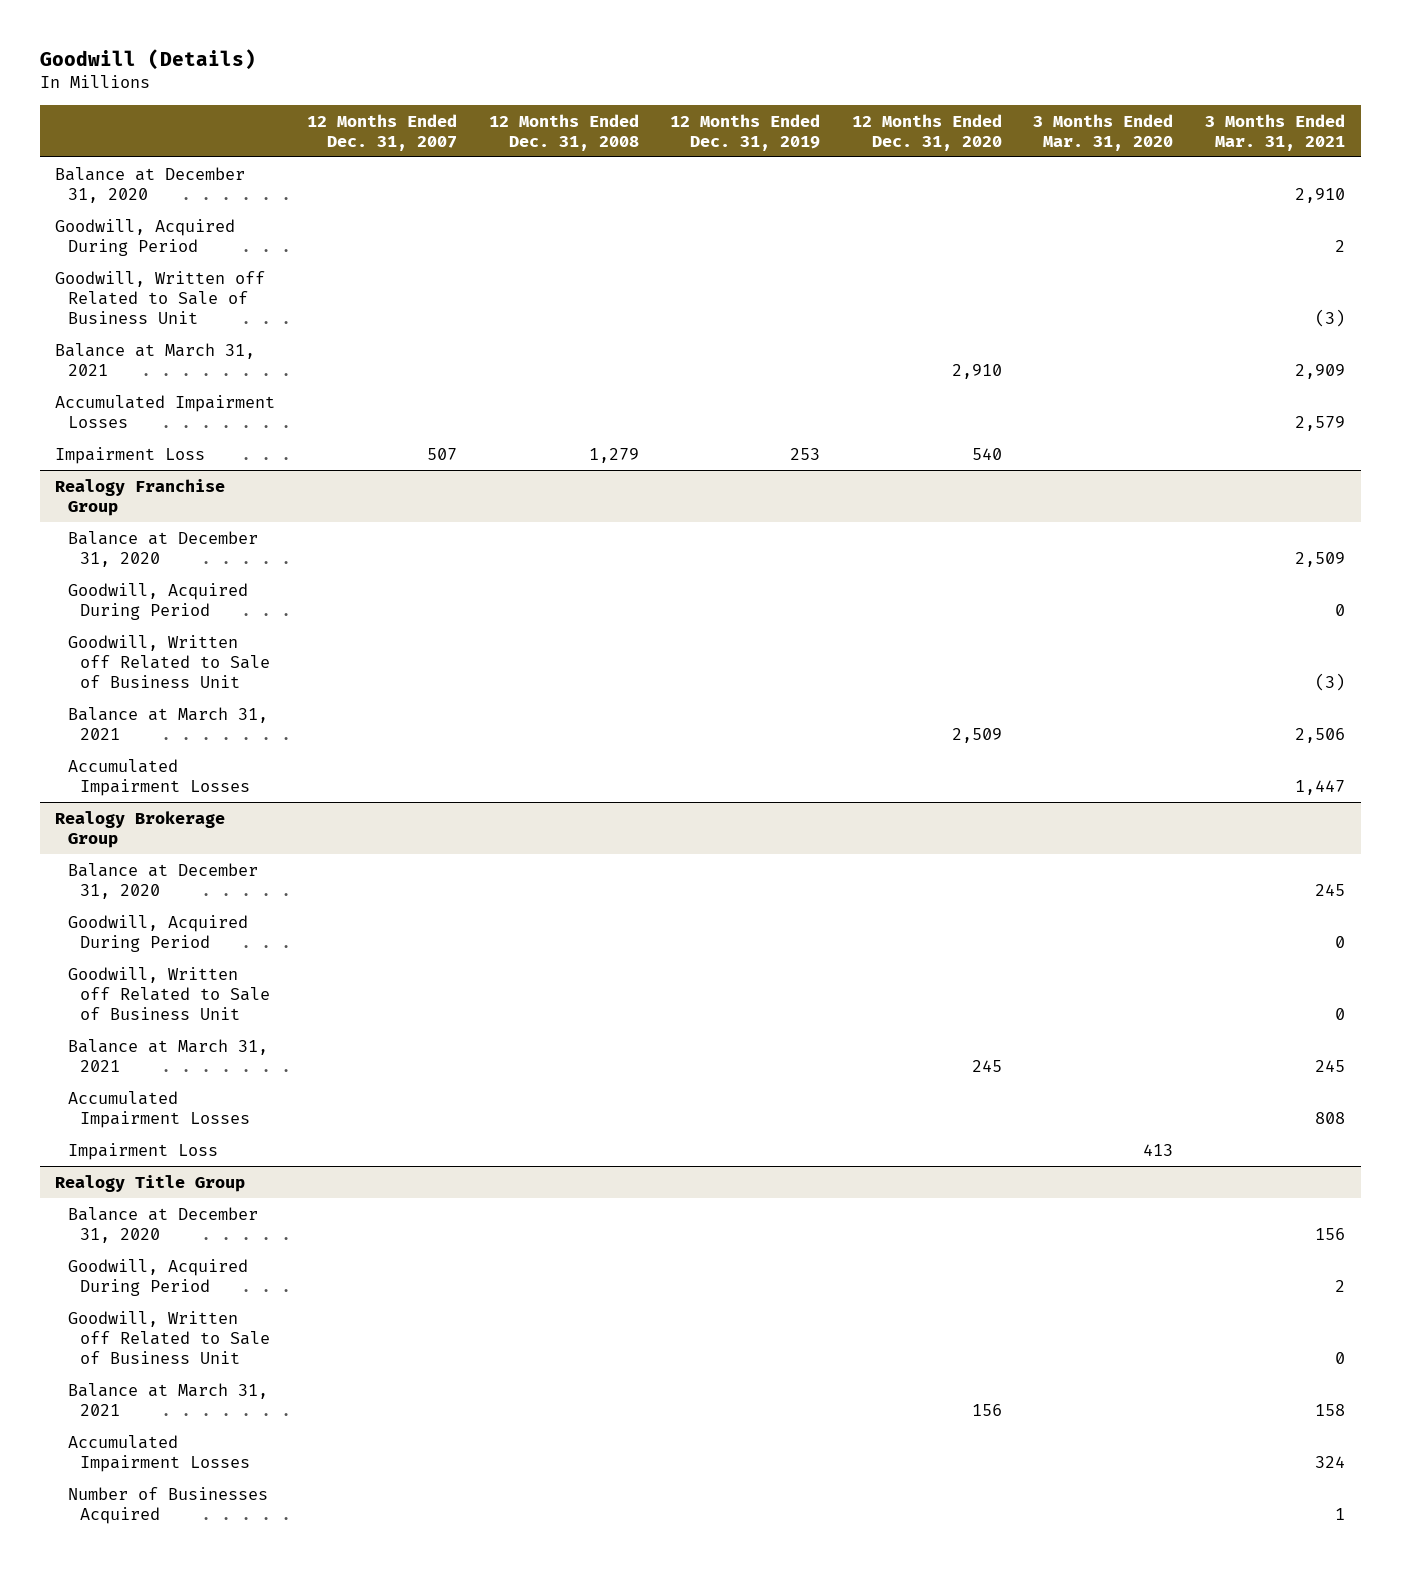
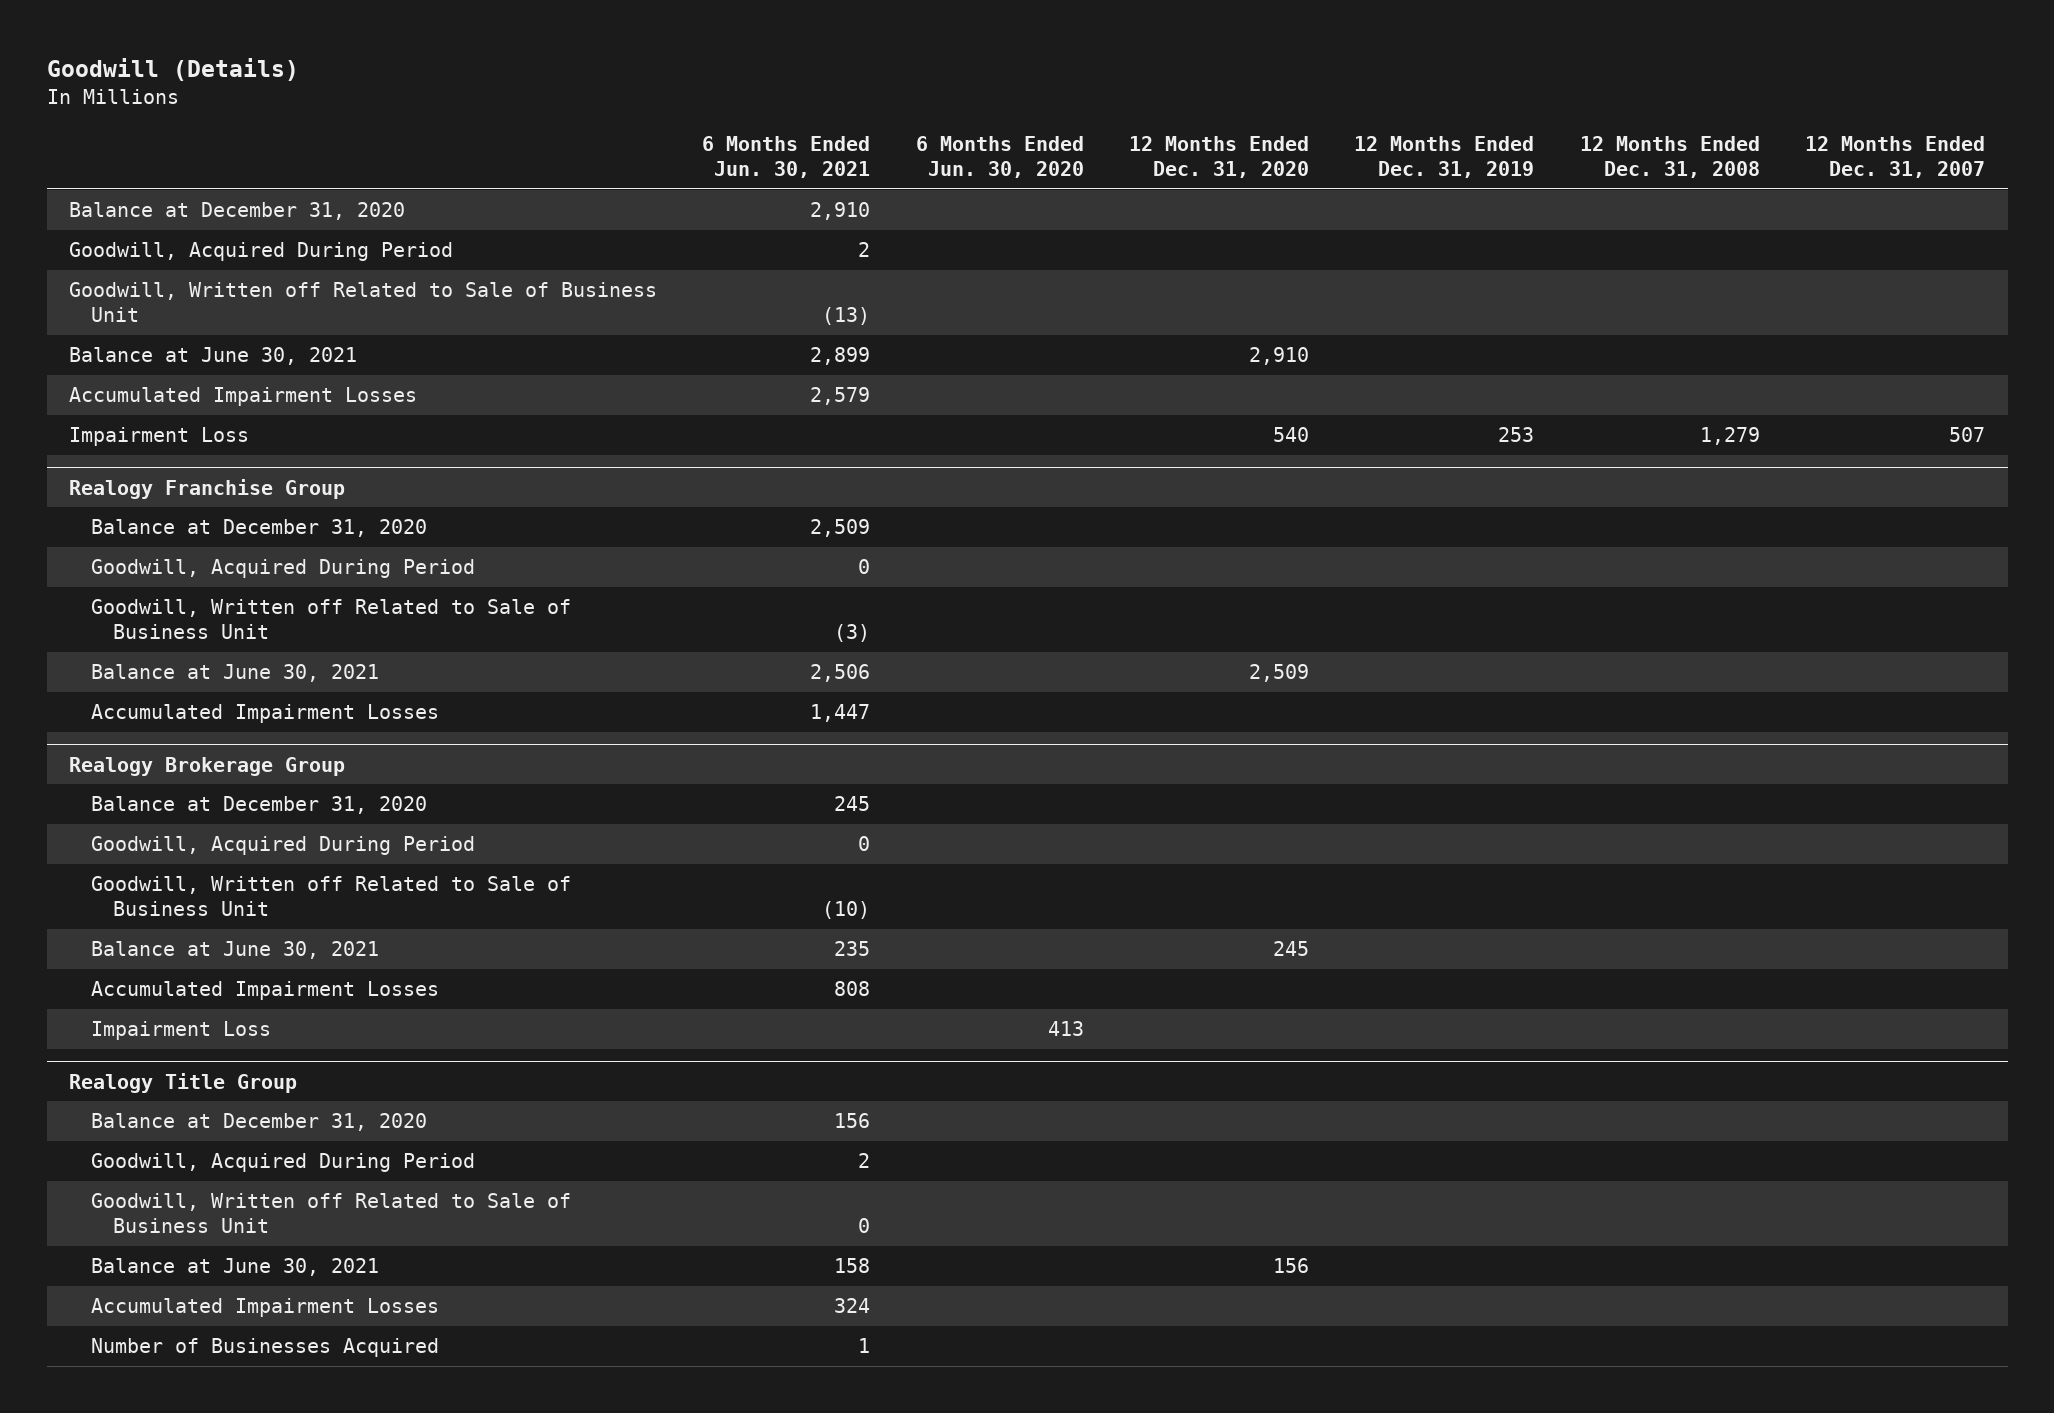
[1033,113,1174,151] 3 Months Ended Mar. 31, 2020 -> none
[1205,113,1346,151] 3 Months Ended Mar. 31, 2021 -> none
none -> [702,136,871,178] 6 Months Ended Jun. 30, 2021
none -> [915,136,1084,178] 6 Months Ended Jun. 30, 2020
[55,342,256,376] Balance at March 31, 2021 -> [69,347,358,366] Balance at June 30, 2021
[67,706,268,740] Balance at March 31, 2021 -> [91,664,380,683] Balance at June 30, 2021
[67,1038,268,1072] Balance at March 31, 2021 -> [91,941,380,960] Balance at June 30, 2021
[67,1382,268,1416] Balance at March 31, 2021 -> [91,1258,380,1277] Balance at June 30, 2021

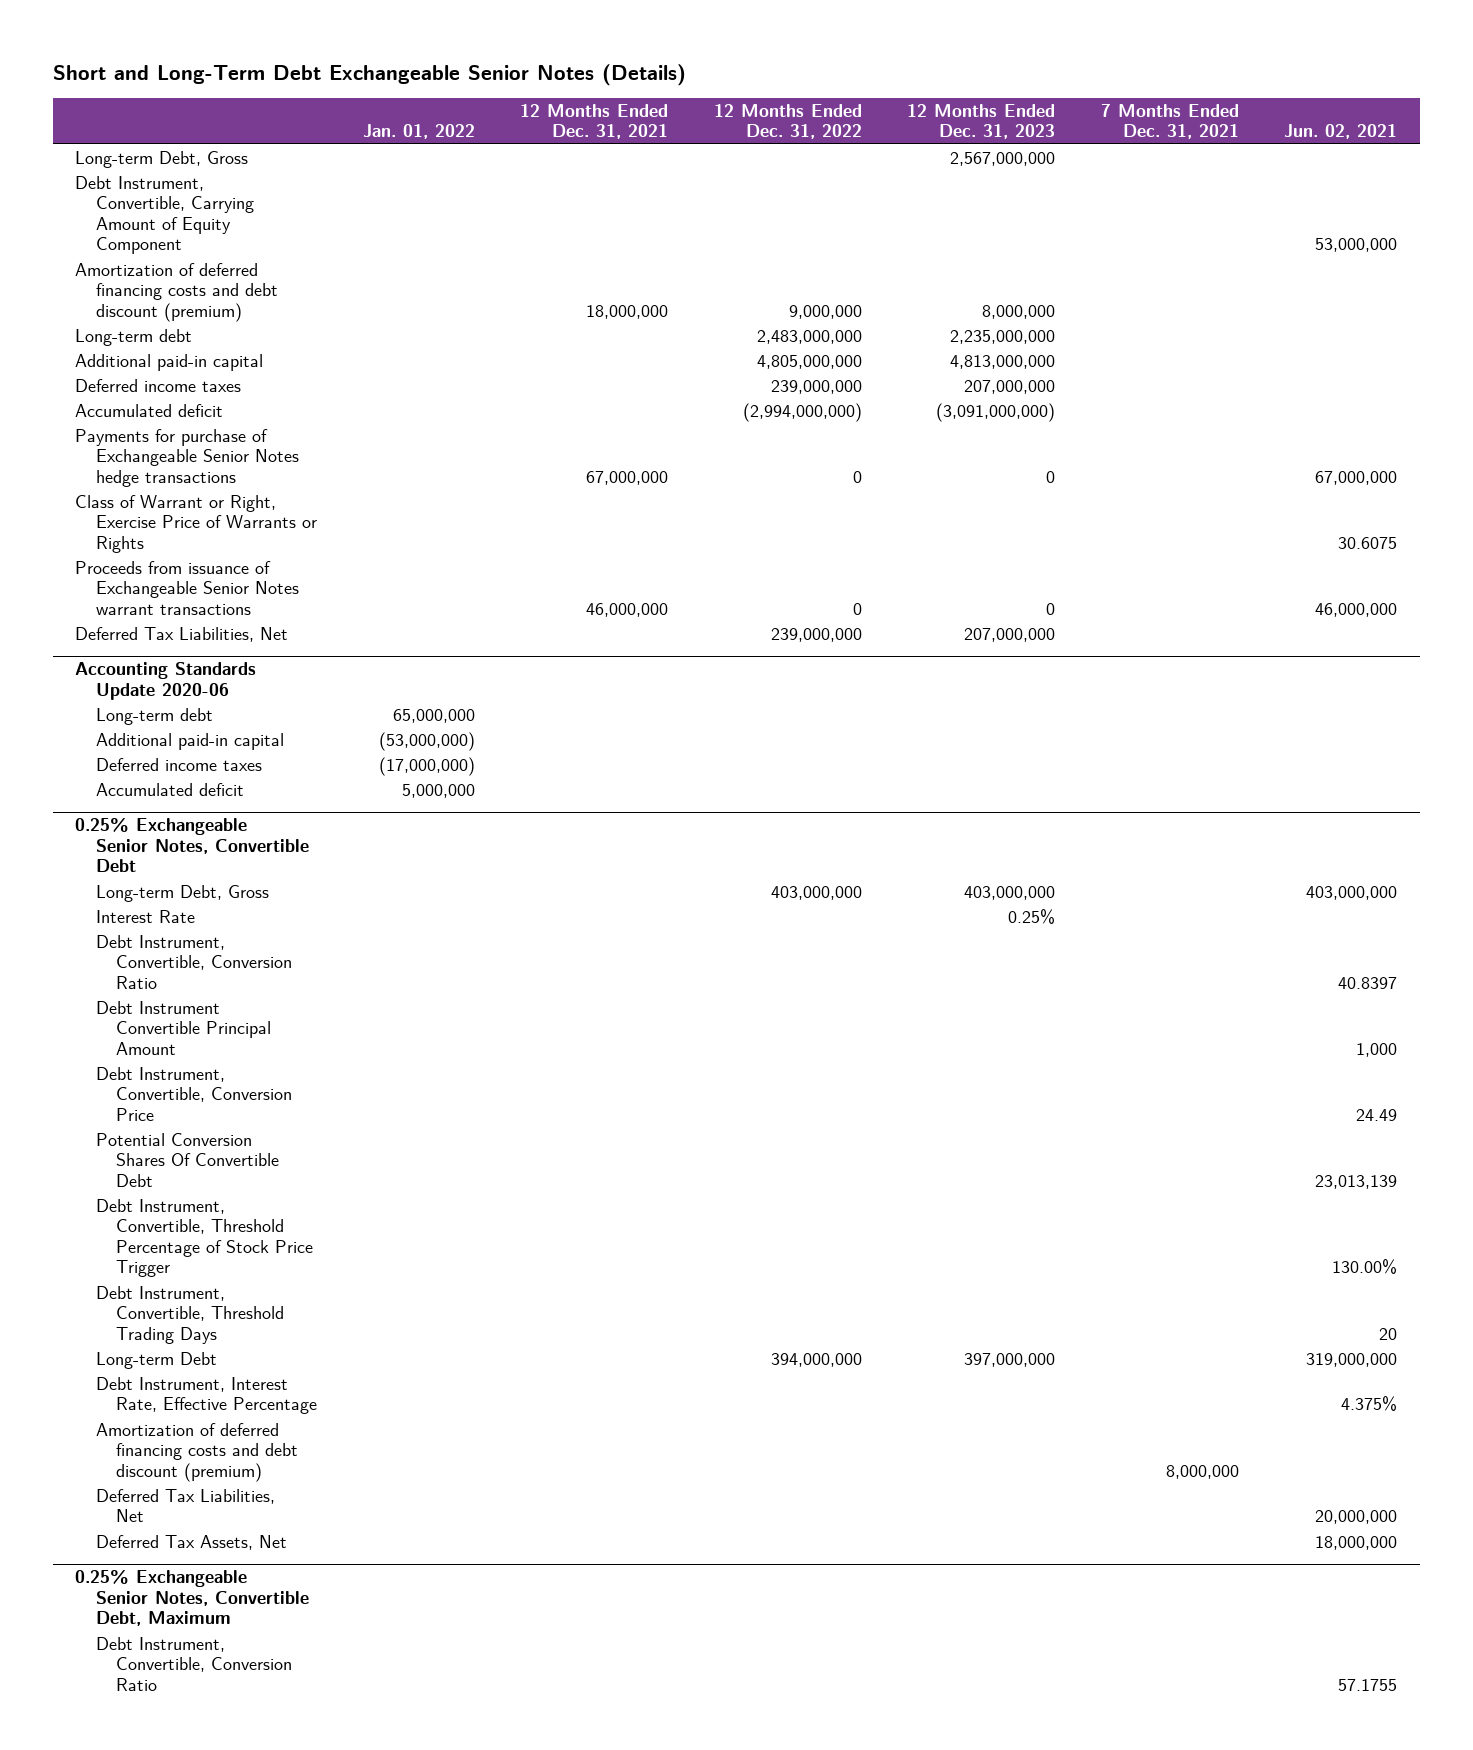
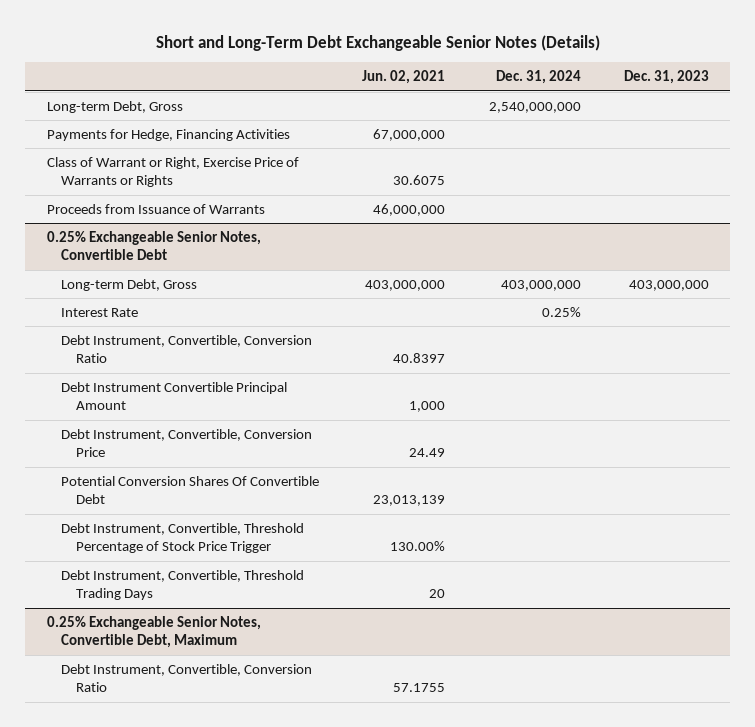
[362,124,475,140] Jan. 01, 2022 -> none
[520,103,669,140] 12 Months Ended Dec. 31, 2021 -> none
[713,103,862,140] 12 Months Ended Dec. 31, 2022 -> none
[907,103,1056,140] 12 Months Ended Dec. 31, 2023 -> none
[1100,103,1239,140] 7 Months Ended Dec. 31, 2021 -> none
none -> [495,70,581,85] Dec. 31, 2024
none -> [623,70,709,85] Dec. 31, 2023
[75,175,254,255] Debt Instrument, Convertible, Carrying Amount of Equity Component -> none
[75,262,278,322] Amortization of deferred financing costs and debt discount (premium) -> none
[75,328,193,346] Long-term debt -> none
[75,353,264,371] Additional paid-in capital -> none
[75,378,242,392] Deferred income taxes -> none
[75,403,224,417] Accumulated deficit -> none
[75,428,299,487] Payments for purchase of Exchangeable Senior Notes hedge transactions -> [46,128,290,141] Payments for Hedge, Financing Activities
[75,626,289,642] Deferred Tax Liabilities, Net -> none
[75,662,257,700] Accounting Standards Update 2020-06 -> none
[95,707,213,725] Long-term debt -> none
[95,732,284,750] Additional paid-in capital -> none
[95,757,262,771] Deferred income taxes -> none
[95,782,244,796] Accumulated deficit -> none
[75,560,299,615] Proceeds from issuance of Exchangeable Senior Notes warrant transactions -> [46,203,265,214] Proceeds from Issuance of Warrants
[95,1351,217,1369] Long-term Debt -> none
[95,1376,318,1415] Debt Instrument, Interest Rate, Effective Percentage -> none
[95,1422,299,1482] Amortization of deferred financing costs and debt discount (premium) -> none
[95,1488,275,1523] Deferred Tax Liabilities, Net -> none
[95,1534,287,1550] Deferred Tax Assets, Net -> none

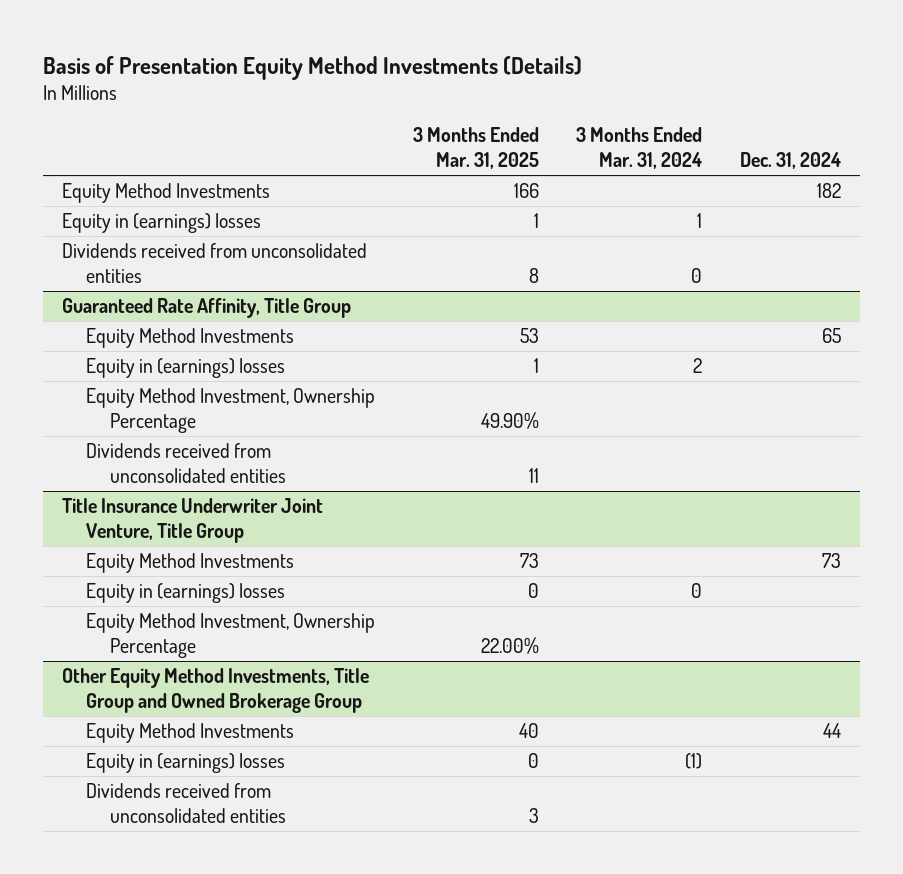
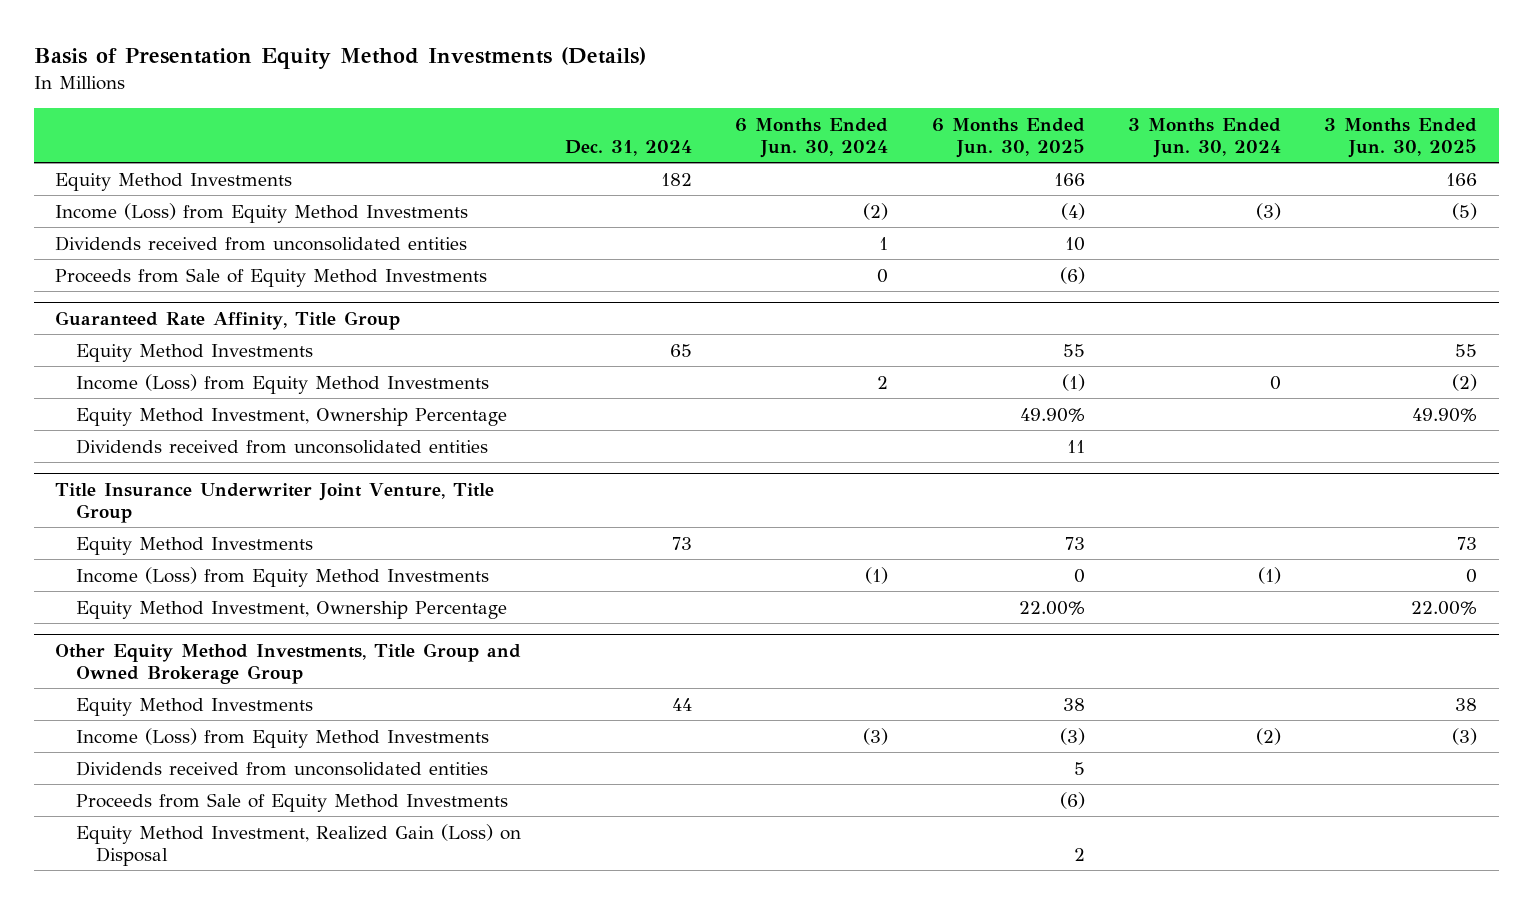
[412,127,539,170] 3 Months Ended Mar. 31, 2025 -> none
[576,127,703,170] 3 Months Ended Mar. 31, 2024 -> none
none -> [735,117,889,158] 6 Months Ended Jun. 30, 2024
none -> [931,117,1085,158] 6 Months Ended Jun. 30, 2025
none -> [1128,117,1282,158] 3 Months Ended Jun. 30, 2024
none -> [1324,117,1478,158] 3 Months Ended Jun. 30, 2025
[62,213,262,234] Equity in (earnings) losses -> [55,202,469,223] Income (Loss) from Equity Method Investments
none -> [55,267,488,287] Proceeds from Sale of Equity Method Investments
[86,358,286,379] Equity in (earnings) losses -> [75,373,489,394] Income (Loss) from Equity Method Investments
[86,583,286,604] Equity in (earnings) losses -> [75,566,489,587] Income (Loss) from Equity Method Investments
[86,753,286,774] Equity in (earnings) losses -> [75,727,489,748] Income (Loss) from Equity Method Investments
none -> [75,792,508,812] Proceeds from Sale of Equity Method Investments
none -> [75,823,521,866] Equity Method Investment, Realized Gain (Loss) on Disposal

